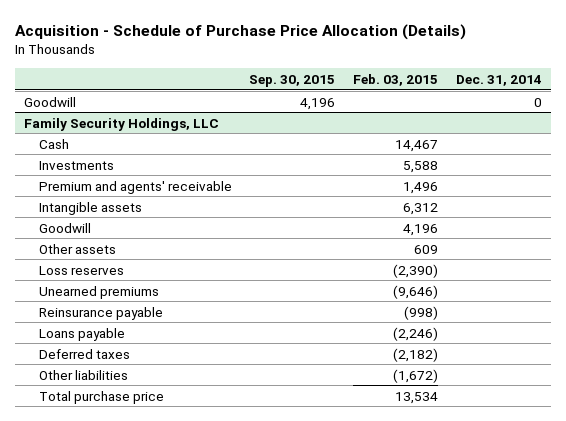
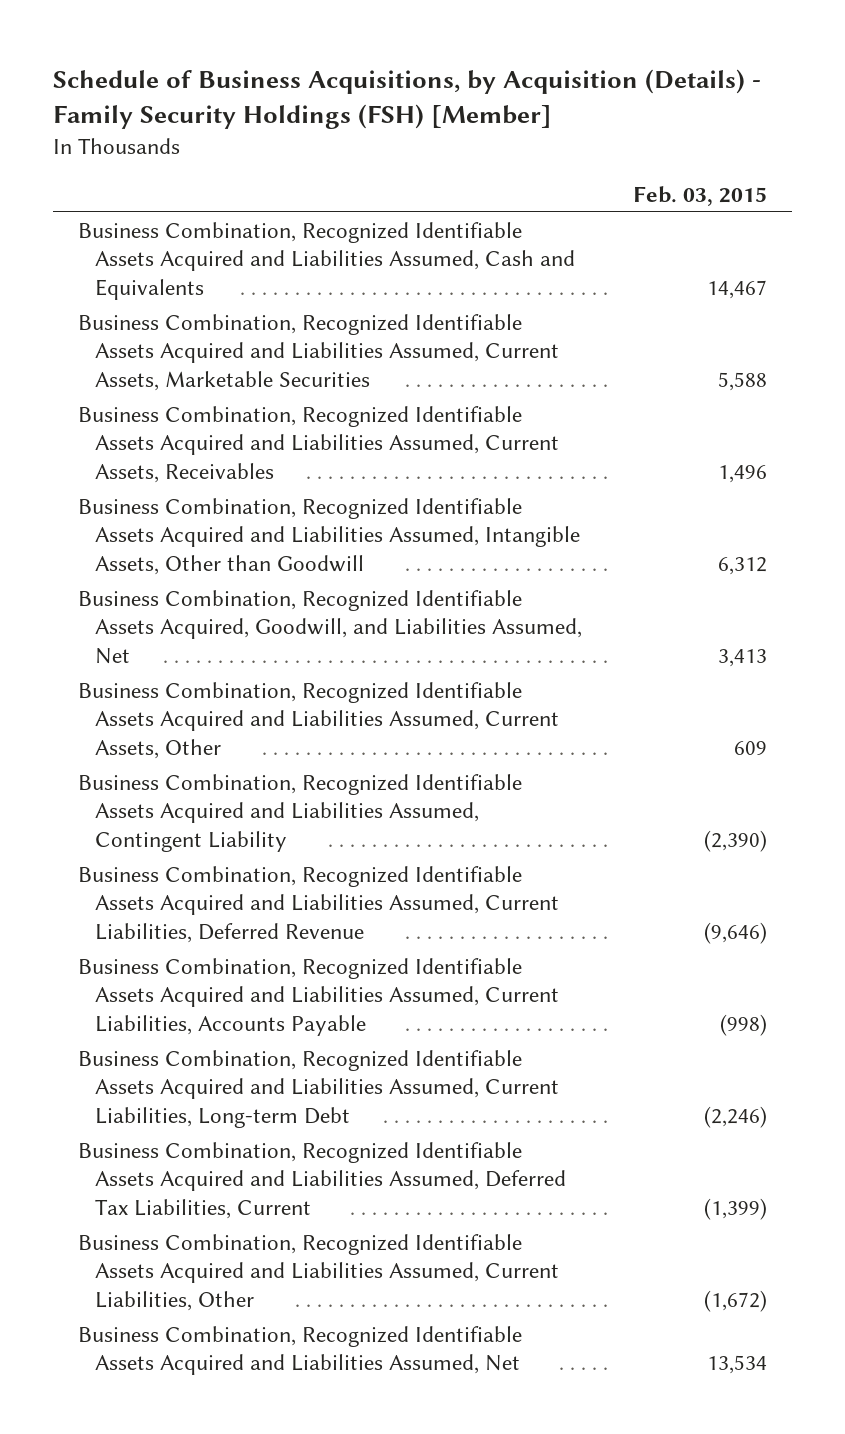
[14,24,466,41] Acquisition - Schedule of Purchase Price Allocation (Details) -> [52,68,761,130] Schedule of Business Acquisitions, by Acquisition (Details) - Family Security Holdings (FSH) [Member]
[249,74,336,87] Sep. 30, 2015 -> none
[455,74,542,86] Dec. 31, 2014 -> none
[23,96,76,107] Goodwill -> none
[23,117,219,131] Family Security Holdings, LLC -> none
[38,222,91,233] Goodwill -> none
[38,348,130,359] Deferred taxes -> none
[38,138,69,149] Cash -> [77,221,576,301] Business Combination, Recognized Identifiable Assets Acquired and Liabilities Assumed, Cash and Equivalents
[38,160,114,170] Investments -> [77,313,560,392] Business Combination, Recognized Identifiable Assets Acquired and Liabilities Assumed, Current Assets, Marketable Securities
[38,180,232,194] Premium and agents' receivable -> [77,405,560,484] Business Combination, Recognized Identifiable Assets Acquired and Liabilities Assumed, Current Assets, Receivables
[38,201,142,215] Intangible assets -> [77,497,581,576] Business Combination, Recognized Identifiable Assets Acquired and Liabilities Assumed, Intangible Assets, Other than Goodwill
none -> [77,589,583,665] Business Combination, Recognized Identifiable Assets Acquired, Goodwill, and Liabilities Assumed, Net
[38,243,116,254] Other assets -> [77,681,560,760] Business Combination, Recognized Identifiable Assets Acquired and Liabilities Assumed, Current Assets, Other
[38,265,124,275] Loss reserves -> [77,773,522,853] Business Combination, Recognized Identifiable Assets Acquired and Liabilities Assumed, Contingent Liability
[38,285,159,299] Unearned premiums -> [77,865,560,944] Business Combination, Recognized Identifiable Assets Acquired and Liabilities Assumed, Current Liabilities, Deferred Revenue
[38,306,163,320] Reinsurance payable -> [77,957,560,1037] Business Combination, Recognized Identifiable Assets Acquired and Liabilities Assumed, Current Liabilities, Accounts Payable
[38,327,125,341] Loans payable -> [77,1049,560,1129] Business Combination, Recognized Identifiable Assets Acquired and Liabilities Assumed, Current Liabilities, Long-term Debt
none -> [77,1141,567,1220] Business Combination, Recognized Identifiable Assets Acquired and Liabilities Assumed, Deferred Tax Liabilities, Current
[38,369,128,380] Other liabilities -> [77,1233,560,1312] Business Combination, Recognized Identifiable Assets Acquired and Liabilities Assumed, Current Liabilities, Other
[38,390,164,404] Total purchase price -> [77,1325,522,1376] Business Combination, Recognized Identifiable Assets Acquired and Liabilities Assumed, Net

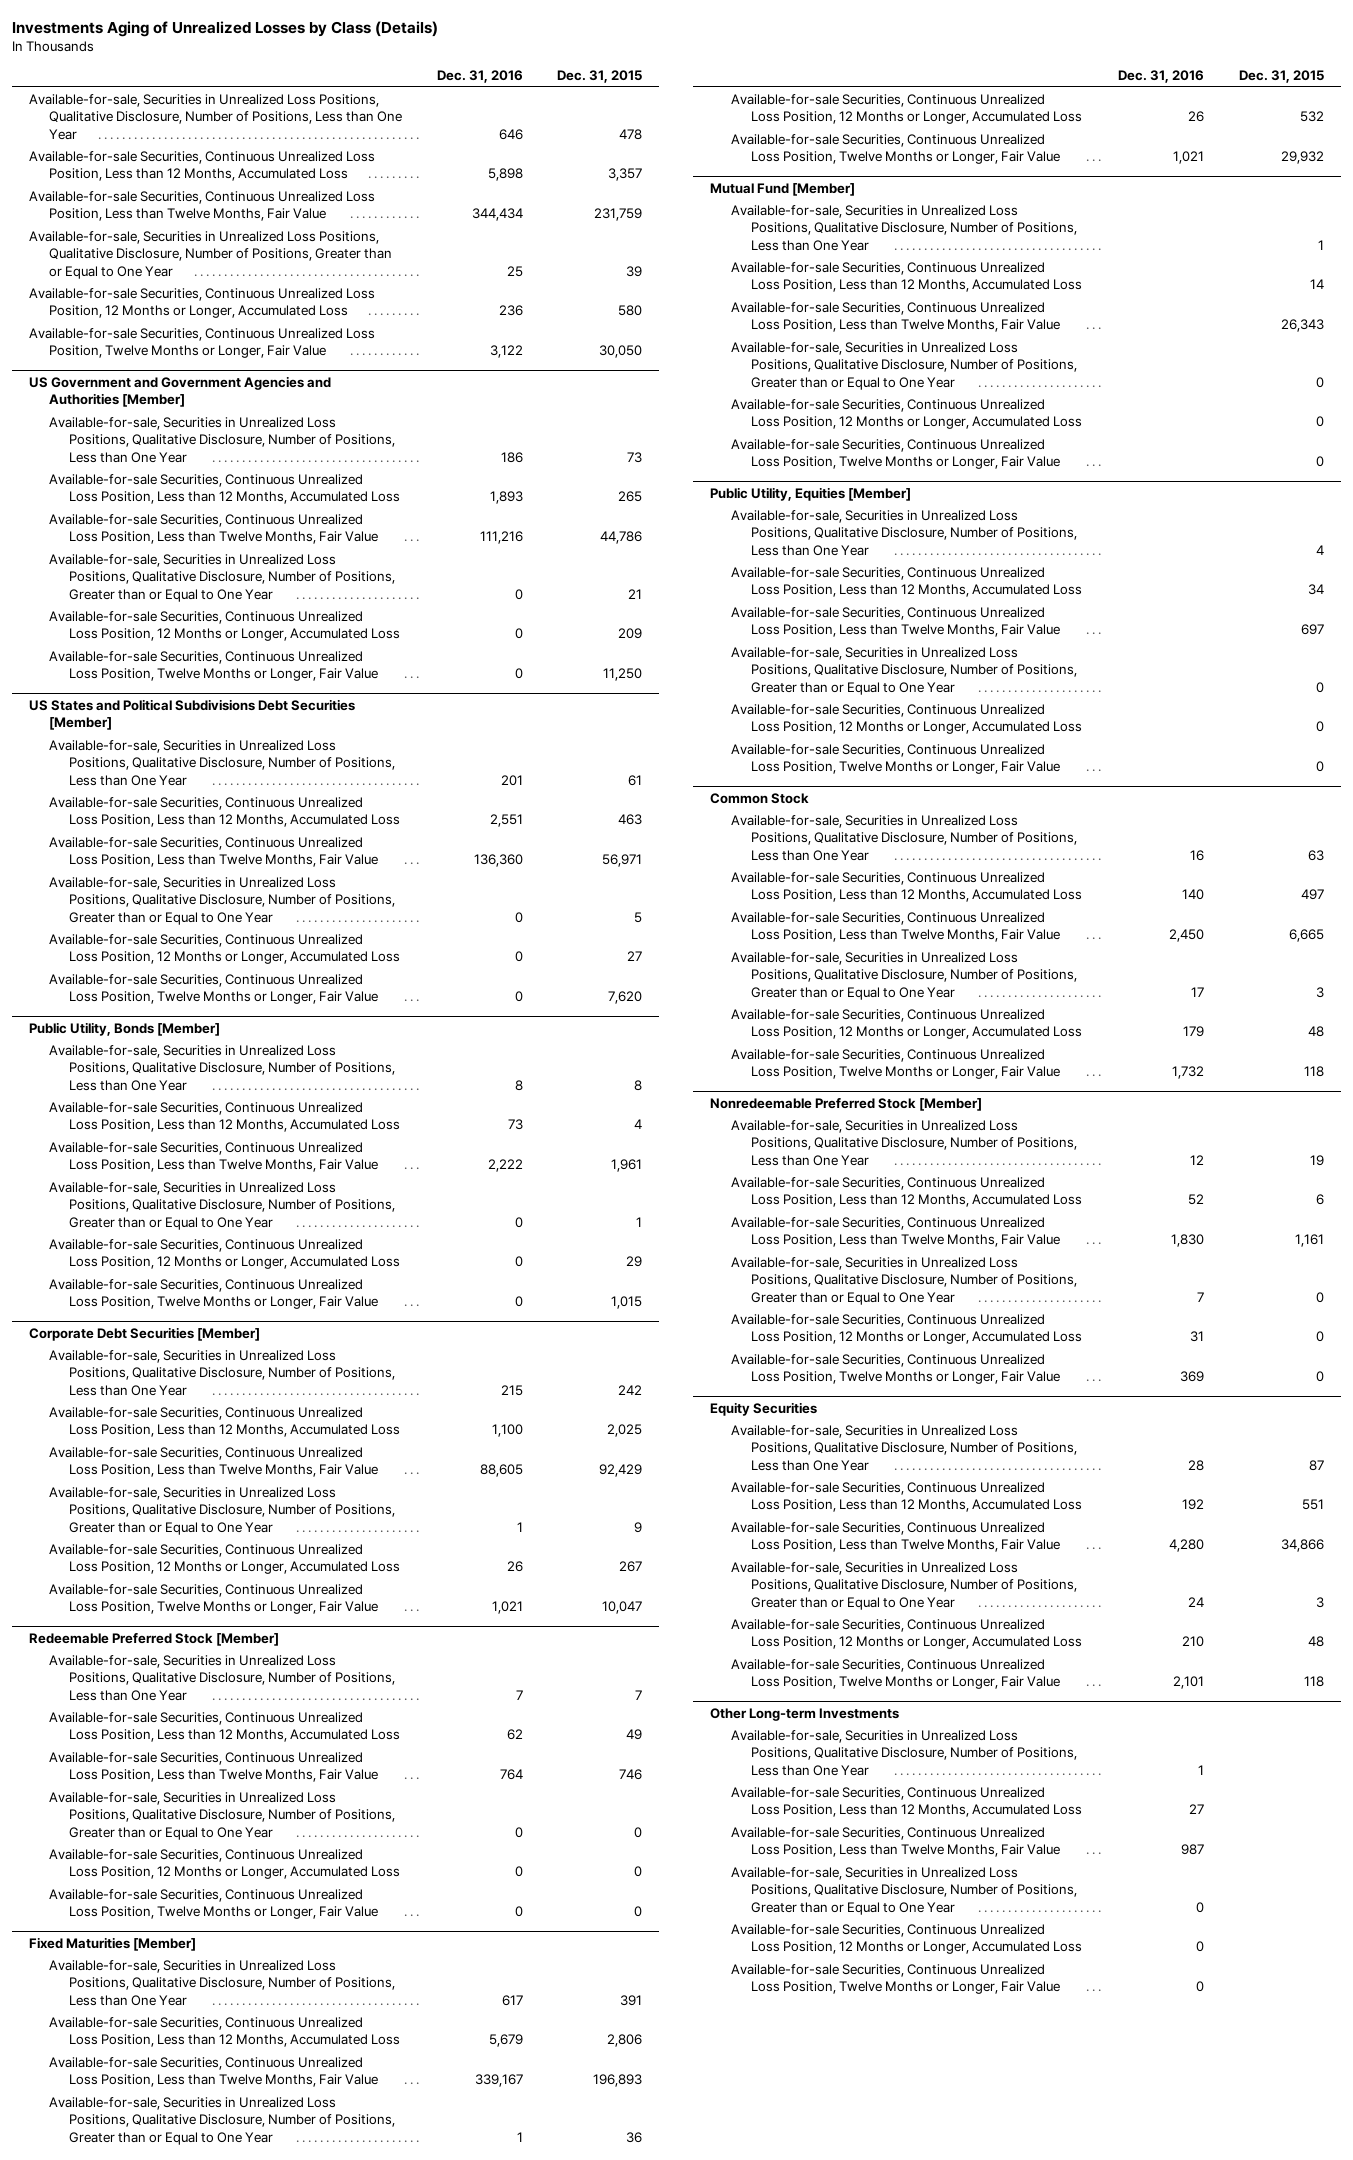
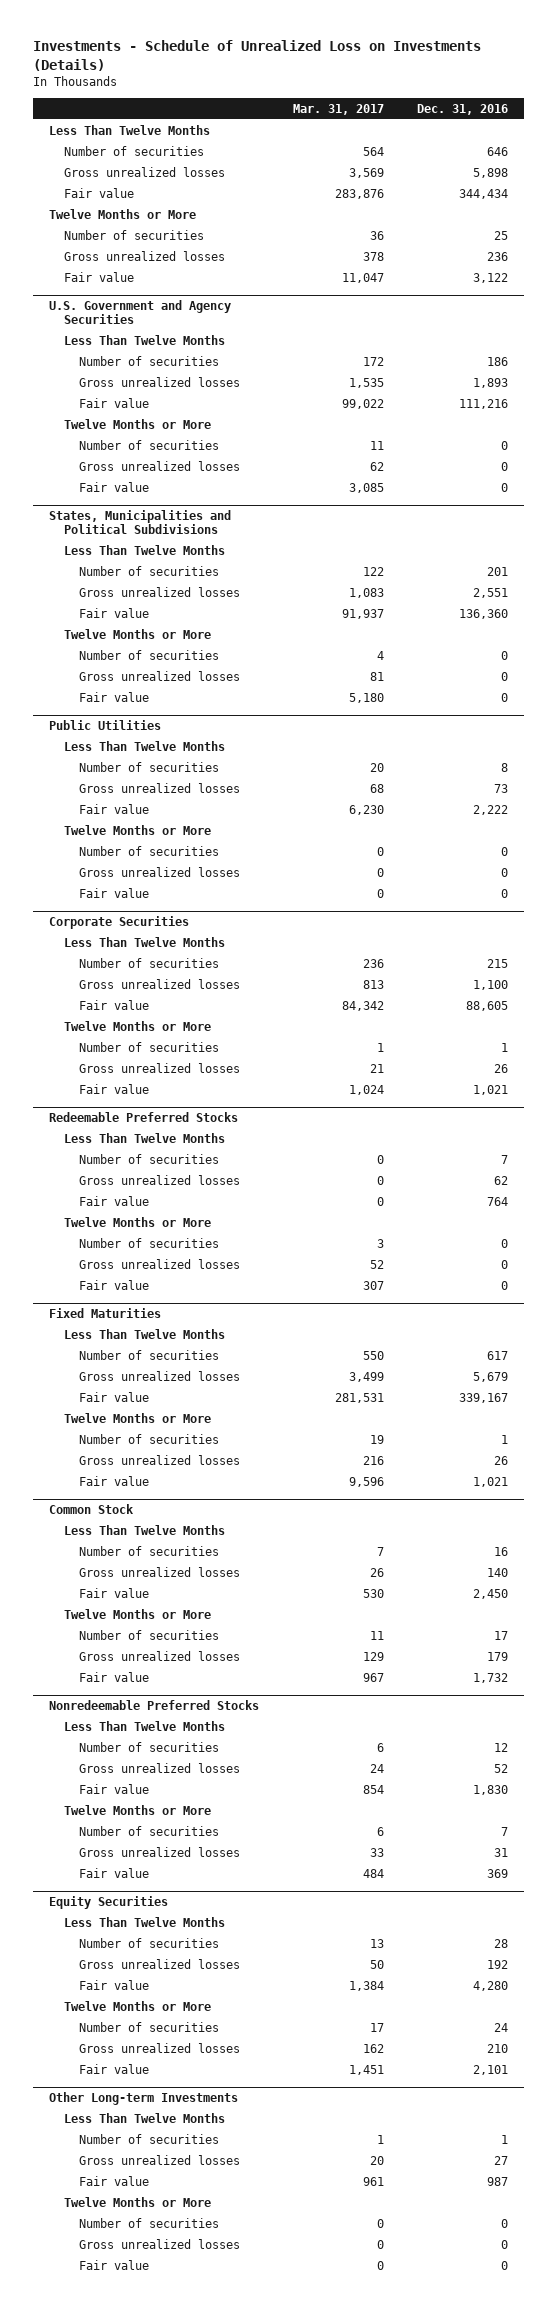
[11,20,438,37] Investments Aging of Unrealized Losses by Class (Details) -> [32,40,481,71] Investments - Schedule of Unrealized Loss on Investments (Details)
[557,70,643,84] Dec. 31, 2015 -> none
none -> [292,103,384,115] Mar. 31, 2017
[710,182,856,196] Mutual Fund [Member] -> none
[730,204,1077,251] Available-for-sale, Securities in Unrealized Loss Positions, Qualitative Disclosure, Number of Positions, Less than One Year -> none
[730,261,1082,293] Available-for-sale Securities, Continuous Unrealized Loss Position, Less than 12 Months, Accumulated Loss -> none
[730,301,1060,333] Available-for-sale Securities, Continuous Unrealized Loss Position, Less than Twelve Months, Fair Value -> none
[730,341,1077,390] Available-for-sale, Securities in Unrealized Loss Positions, Qualitative Disclosure, Number of Positions, Greater than or Equal to One Year -> none
[730,398,1082,430] Available-for-sale Securities, Continuous Unrealized Loss Position, 12 Months or Longer, Accumulated Loss -> none
[730,438,1060,470] Available-for-sale Securities, Continuous Unrealized Loss Position, Twelve Months or Longer, Fair Value -> none
[710,486,912,501] Public Utility, Equities [Member] -> none
[730,509,1077,556] Available-for-sale, Securities in Unrealized Loss Positions, Qualitative Disclosure, Number of Positions, Less than One Year -> none
[730,566,1082,598] Available-for-sale Securities, Continuous Unrealized Loss Position, Less than 12 Months, Accumulated Loss -> none
[730,606,1060,638] Available-for-sale Securities, Continuous Unrealized Loss Position, Less than Twelve Months, Fair Value -> none
[730,646,1077,695] Available-for-sale, Securities in Unrealized Loss Positions, Qualitative Disclosure, Number of Positions, Greater than or Equal to One Year -> none
[730,703,1082,735] Available-for-sale Securities, Continuous Unrealized Loss Position, 12 Months or Longer, Accumulated Loss -> none
[730,743,1060,775] Available-for-sale Securities, Continuous Unrealized Loss Position, Twelve Months or Longer, Fair Value -> none
none -> [49,124,211,135] Less Than Twelve Months
[28,93,403,140] Available-for-sale, Securities in Unrealized Loss Positions, Qualitative Disclosure, Number of Positions, Less than One Year -> [64,145,205,156] Number of securities
[28,150,375,182] Available-for-sale Securities, Continuous Unrealized Loss Position, Less than 12 Months, Accumulated Loss -> [64,166,226,177] Gross unrealized losses
[28,190,375,222] Available-for-sale Securities, Continuous Unrealized Loss Position, Less than Twelve Months, Fair Value -> [64,187,135,198] Fair value
none -> [49,208,197,219] Twelve Months or More
[28,230,393,279] Available-for-sale, Securities in Unrealized Loss Positions, Qualitative Disclosure, Number of Positions, Greater than or Equal to One Year -> [64,229,205,240] Number of securities
[28,287,375,319] Available-for-sale Securities, Continuous Unrealized Loss Position, 12 Months or Longer, Accumulated Loss -> [64,250,226,261] Gross unrealized losses
[28,327,375,359] Available-for-sale Securities, Continuous Unrealized Loss Position, Twelve Months or Longer, Fair Value -> [64,271,135,282] Fair value
[28,375,331,408] US Government and Government Agencies and Authorities [Member] -> [49,299,232,325] U.S. Government and Agency Securities
none -> [64,334,226,345] Less Than Twelve Months
[49,416,396,463] Available-for-sale, Securities in Unrealized Loss Positions, Qualitative Disclosure, Number of Positions, Less than One Year -> [79,355,220,366] Number of securities
[49,473,401,505] Available-for-sale Securities, Continuous Unrealized Loss Position, Less than 12 Months, Accumulated Loss -> [79,376,241,387] Gross unrealized losses
[49,513,379,545] Available-for-sale Securities, Continuous Unrealized Loss Position, Less than Twelve Months, Fair Value -> [79,397,150,408] Fair value
none -> [64,418,212,429] Twelve Months or More
[49,553,396,602] Available-for-sale, Securities in Unrealized Loss Positions, Qualitative Disclosure, Number of Positions, Greater than or Equal to One Year -> [79,439,220,450] Number of securities
[49,610,401,642] Available-for-sale Securities, Continuous Unrealized Loss Position, 12 Months or Longer, Accumulated Loss -> [79,460,241,471] Gross unrealized losses
[49,650,379,682] Available-for-sale Securities, Continuous Unrealized Loss Position, Twelve Months or Longer, Fair Value -> [79,481,150,492] Fair value
[28,698,355,731] US States and Political Subdivisions Debt Securities [Member] -> [49,509,232,535] States, Municipalities and Political Subdivisions
none -> [64,544,226,555] Less Than Twelve Months
[49,739,396,786] Available-for-sale, Securities in Unrealized Loss Positions, Qualitative Disclosure, Number of Positions, Less than One Year -> [79,565,220,576] Number of securities
[49,796,401,828] Available-for-sale Securities, Continuous Unrealized Loss Position, Less than 12 Months, Accumulated Loss -> [79,586,241,597] Gross unrealized losses
[49,836,379,868] Available-for-sale Securities, Continuous Unrealized Loss Position, Less than Twelve Months, Fair Value -> [79,607,150,618] Fair value
none -> [64,628,212,639] Twelve Months or More
[49,876,396,925] Available-for-sale, Securities in Unrealized Loss Positions, Qualitative Disclosure, Number of Positions, Greater than or Equal to One Year -> [79,649,220,660] Number of securities
[49,933,401,965] Available-for-sale Securities, Continuous Unrealized Loss Position, 12 Months or Longer, Accumulated Loss -> [79,670,241,681] Gross unrealized losses
[49,973,379,1005] Available-for-sale Securities, Continuous Unrealized Loss Position, Twelve Months or Longer, Fair Value -> [79,691,150,702] Fair value
[28,1021,220,1036] Public Utility, Bonds [Member] -> [49,719,162,730] Public Utilities
none -> [64,740,226,751] Less Than Twelve Months
[49,1044,396,1091] Available-for-sale, Securities in Unrealized Loss Positions, Qualitative Disclosure, Number of Positions, Less than One Year -> [79,761,220,772] Number of securities
[49,1101,401,1133] Available-for-sale Securities, Continuous Unrealized Loss Position, Less than 12 Months, Accumulated Loss -> [79,782,241,793] Gross unrealized losses
[49,1141,379,1173] Available-for-sale Securities, Continuous Unrealized Loss Position, Less than Twelve Months, Fair Value -> [79,803,150,814] Fair value
none -> [64,824,212,835] Twelve Months or More
[49,1181,396,1230] Available-for-sale, Securities in Unrealized Loss Positions, Qualitative Disclosure, Number of Positions, Greater than or Equal to One Year -> [79,845,220,856] Number of securities
[49,1238,401,1270] Available-for-sale Securities, Continuous Unrealized Loss Position, 12 Months or Longer, Accumulated Loss -> [79,866,241,877] Gross unrealized losses
[49,1278,379,1310] Available-for-sale Securities, Continuous Unrealized Loss Position, Twelve Months or Longer, Fair Value -> [79,887,150,898] Fair value
[28,1326,260,1341] Corporate Debt Securities [Member] -> [49,915,190,929] Corporate Securities
none -> [64,936,226,947] Less Than Twelve Months
[49,1349,396,1396] Available-for-sale, Securities in Unrealized Loss Positions, Qualitative Disclosure, Number of Positions, Less than One Year -> [79,957,220,968] Number of securities
[49,1406,401,1438] Available-for-sale Securities, Continuous Unrealized Loss Position, Less than 12 Months, Accumulated Loss -> [79,978,241,989] Gross unrealized losses
[49,1446,379,1478] Available-for-sale Securities, Continuous Unrealized Loss Position, Less than Twelve Months, Fair Value -> [79,999,150,1010] Fair value
none -> [64,1020,212,1031] Twelve Months or More
[49,1486,396,1535] Available-for-sale, Securities in Unrealized Loss Positions, Qualitative Disclosure, Number of Positions, Greater than or Equal to One Year -> [79,1041,220,1052] Number of securities
[49,1543,401,1575] Available-for-sale Securities, Continuous Unrealized Loss Position, 12 Months or Longer, Accumulated Loss -> [79,1062,241,1073] Gross unrealized losses
[49,1583,379,1615] Available-for-sale Securities, Continuous Unrealized Loss Position, Twelve Months or Longer, Fair Value -> [79,1083,150,1094] Fair value
[28,1632,279,1646] Redeemable Preferred Stock [Member] -> [49,1111,239,1122] Redeemable Preferred Stocks
none -> [64,1132,226,1143] Less Than Twelve Months
[49,1654,396,1701] Available-for-sale, Securities in Unrealized Loss Positions, Qualitative Disclosure, Number of Positions, Less than One Year -> [79,1153,220,1164] Number of securities
[49,1711,401,1743] Available-for-sale Securities, Continuous Unrealized Loss Position, Less than 12 Months, Accumulated Loss -> [79,1174,241,1185] Gross unrealized losses
[49,1751,379,1783] Available-for-sale Securities, Continuous Unrealized Loss Position, Less than Twelve Months, Fair Value -> [79,1195,150,1206] Fair value
none -> [64,1216,212,1227] Twelve Months or More
[49,1791,396,1840] Available-for-sale, Securities in Unrealized Loss Positions, Qualitative Disclosure, Number of Positions, Greater than or Equal to One Year -> [79,1237,220,1248] Number of securities
[49,1848,401,1880] Available-for-sale Securities, Continuous Unrealized Loss Position, 12 Months or Longer, Accumulated Loss -> [79,1258,241,1269] Gross unrealized losses
[49,1888,379,1920] Available-for-sale Securities, Continuous Unrealized Loss Position, Twelve Months or Longer, Fair Value -> [79,1279,150,1290] Fair value
[28,1936,196,1951] Fixed Maturities [Member] -> [49,1307,162,1318] Fixed Maturities
none -> [64,1328,226,1339] Less Than Twelve Months
[49,1959,396,2006] Available-for-sale, Securities in Unrealized Loss Positions, Qualitative Disclosure, Number of Positions, Less than One Year -> [79,1349,220,1360] Number of securities
[49,2016,401,2048] Available-for-sale Securities, Continuous Unrealized Loss Position, Less than 12 Months, Accumulated Loss -> [79,1370,241,1381] Gross unrealized losses
[49,2056,379,2088] Available-for-sale Securities, Continuous Unrealized Loss Position, Less than Twelve Months, Fair Value -> [79,1391,150,1402] Fair value
none -> [64,1412,212,1423] Twelve Months or More
[49,2096,396,2145] Available-for-sale, Securities in Unrealized Loss Positions, Qualitative Disclosure, Number of Positions, Greater than or Equal to One Year -> [79,1433,220,1444] Number of securities
[730,93,1082,125] Available-for-sale Securities, Continuous Unrealized Loss Position, 12 Months or Longer, Accumulated Loss -> [79,1454,241,1465] Gross unrealized losses
[730,133,1060,165] Available-for-sale Securities, Continuous Unrealized Loss Position, Twelve Months or Longer, Fair Value -> [79,1475,150,1486] Fair value
none -> [64,1524,226,1535] Less Than Twelve Months
[730,814,1077,861] Available-for-sale, Securities in Unrealized Loss Positions, Qualitative Disclosure, Number of Positions, Less than One Year -> [79,1545,220,1556] Number of securities
[730,871,1082,903] Available-for-sale Securities, Continuous Unrealized Loss Position, Less than 12 Months, Accumulated Loss -> [79,1566,241,1577] Gross unrealized losses
[730,911,1060,943] Available-for-sale Securities, Continuous Unrealized Loss Position, Less than Twelve Months, Fair Value -> [79,1587,150,1598] Fair value
none -> [64,1608,212,1619] Twelve Months or More
[730,951,1077,1000] Available-for-sale, Securities in Unrealized Loss Positions, Qualitative Disclosure, Number of Positions, Greater than or Equal to One Year -> [79,1629,220,1640] Number of securities
[730,1008,1082,1040] Available-for-sale Securities, Continuous Unrealized Loss Position, 12 Months or Longer, Accumulated Loss -> [79,1650,241,1661] Gross unrealized losses
[730,1048,1060,1080] Available-for-sale Securities, Continuous Unrealized Loss Position, Twelve Months or Longer, Fair Value -> [79,1671,150,1682] Fair value
[710,1097,983,1111] Nonredeemable Preferred Stock [Member] -> [49,1699,260,1710] Nonredeemable Preferred Stocks
none -> [64,1720,226,1731] Less Than Twelve Months
[730,1119,1077,1166] Available-for-sale, Securities in Unrealized Loss Positions, Qualitative Disclosure, Number of Positions, Less than One Year -> [79,1741,220,1752] Number of securities
[730,1176,1082,1208] Available-for-sale Securities, Continuous Unrealized Loss Position, Less than 12 Months, Accumulated Loss -> [79,1762,241,1773] Gross unrealized losses
[730,1216,1060,1248] Available-for-sale Securities, Continuous Unrealized Loss Position, Less than Twelve Months, Fair Value -> [79,1783,150,1794] Fair value
none -> [64,1804,212,1815] Twelve Months or More
[730,1256,1077,1305] Available-for-sale, Securities in Unrealized Loss Positions, Qualitative Disclosure, Number of Positions, Greater than or Equal to One Year -> [79,1825,220,1836] Number of securities
[730,1313,1082,1345] Available-for-sale Securities, Continuous Unrealized Loss Position, 12 Months or Longer, Accumulated Loss -> [79,1846,241,1857] Gross unrealized losses
[730,1353,1060,1385] Available-for-sale Securities, Continuous Unrealized Loss Position, Twelve Months or Longer, Fair Value -> [79,1867,150,1878] Fair value
none -> [64,1916,226,1927] Less Than Twelve Months
[730,1424,1077,1471] Available-for-sale, Securities in Unrealized Loss Positions, Qualitative Disclosure, Number of Positions, Less than One Year -> [79,1937,220,1948] Number of securities
[730,1481,1082,1513] Available-for-sale Securities, Continuous Unrealized Loss Position, Less than 12 Months, Accumulated Loss -> [79,1958,241,1969] Gross unrealized losses
[730,1521,1060,1553] Available-for-sale Securities, Continuous Unrealized Loss Position, Less than Twelve Months, Fair Value -> [79,1979,150,1990] Fair value
none -> [64,2000,212,2011] Twelve Months or More
[730,1561,1077,1610] Available-for-sale, Securities in Unrealized Loss Positions, Qualitative Disclosure, Number of Positions, Greater than or Equal to One Year -> [79,2021,220,2032] Number of securities
[730,1618,1082,1650] Available-for-sale Securities, Continuous Unrealized Loss Position, 12 Months or Longer, Accumulated Loss -> [79,2042,241,2053] Gross unrealized losses
[730,1658,1060,1690] Available-for-sale Securities, Continuous Unrealized Loss Position, Twelve Months or Longer, Fair Value -> [79,2063,150,2074] Fair value
none -> [64,2112,226,2123] Less Than Twelve Months
[730,1729,1077,1776] Available-for-sale, Securities in Unrealized Loss Positions, Qualitative Disclosure, Number of Positions, Less than One Year -> [79,2133,220,2144] Number of securities
[730,1786,1082,1818] Available-for-sale Securities, Continuous Unrealized Loss Position, Less than 12 Months, Accumulated Loss -> [79,2154,241,2165] Gross unrealized losses
[730,1826,1060,1858] Available-for-sale Securities, Continuous Unrealized Loss Position, Less than Twelve Months, Fair Value -> [79,2175,150,2186] Fair value
none -> [64,2196,212,2207] Twelve Months or More
[730,1866,1077,1915] Available-for-sale, Securities in Unrealized Loss Positions, Qualitative Disclosure, Number of Positions, Greater than or Equal to One Year -> [79,2217,220,2228] Number of securities
[730,1923,1082,1955] Available-for-sale Securities, Continuous Unrealized Loss Position, 12 Months or Longer, Accumulated Loss -> [79,2238,241,2249] Gross unrealized losses
[730,1963,1060,1995] Available-for-sale Securities, Continuous Unrealized Loss Position, Twelve Months or Longer, Fair Value -> [79,2259,150,2270] Fair value

